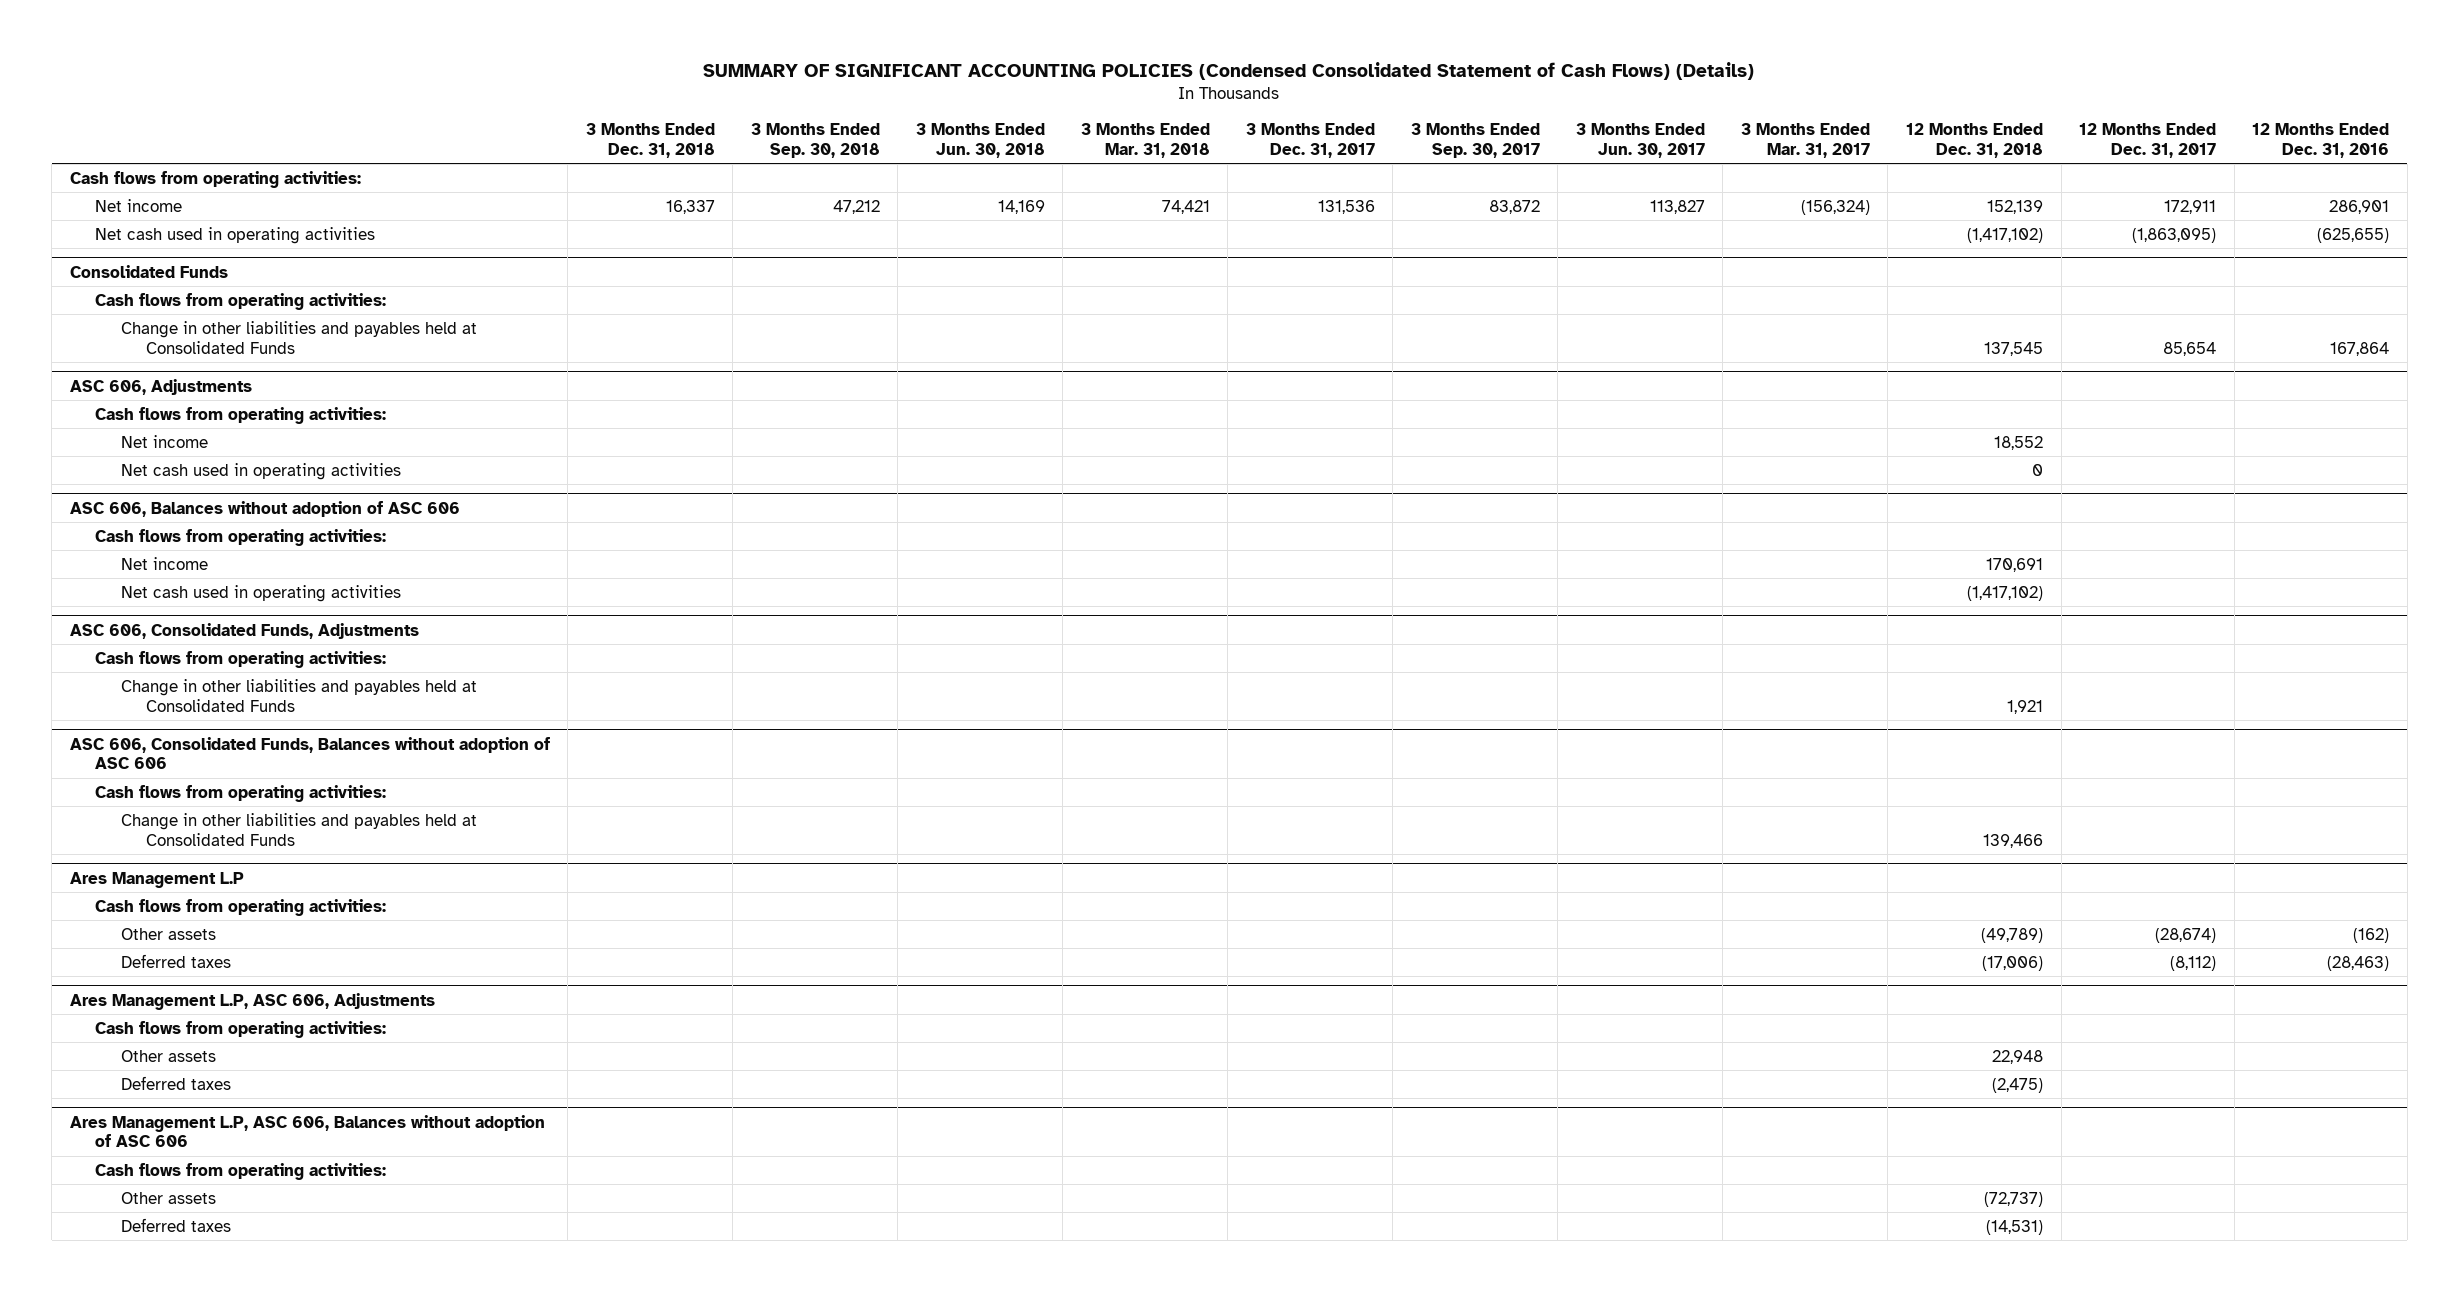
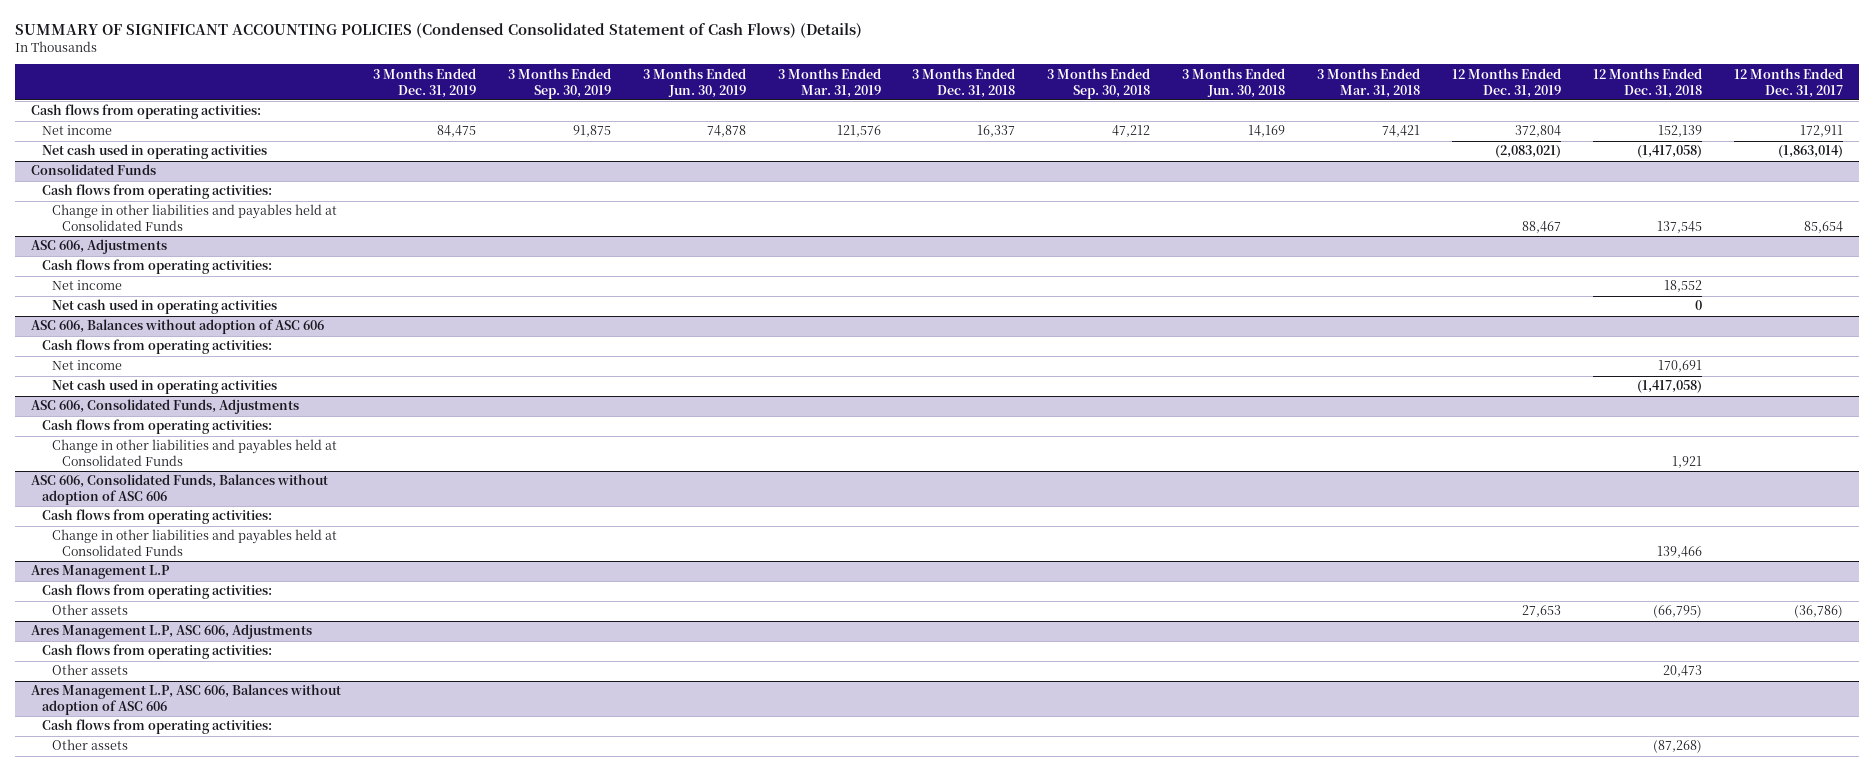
[1245,122,1375,158] 3 Months Ended Dec. 31, 2017 -> none
[1410,122,1540,158] 3 Months Ended Sep. 30, 2017 -> none
[1575,122,1705,158] 3 Months Ended Jun. 30, 2017 -> none
[1740,122,1870,158] 3 Months Ended Mar. 31, 2017 -> none
[2252,122,2390,158] 12 Months Ended Dec. 31, 2016 -> none
none -> [372,67,476,98] 3 Months Ended Dec. 31, 2019
none -> [507,67,611,99] 3 Months Ended Sep. 30, 2019
none -> [642,67,746,98] 3 Months Ended Jun. 30, 2019
none -> [777,67,881,98] 3 Months Ended Mar. 31, 2019
none -> [1451,67,1561,98] 12 Months Ended Dec. 31, 2019
[1967,227,2044,243] (1,417,102) -> [1636,145,1702,159] (1,417,058)
[2132,227,2217,243] (1,863,095) -> [1777,145,1843,159] (1,863,014)
[1967,585,2044,601] (1,417,102) -> [1636,380,1702,394] (1,417,058)
[120,953,231,968] Deferred taxes -> none
[1981,927,2044,943] (49,789) -> [1652,605,1702,619] (66,795)
[2155,927,2217,943] (28,674) -> [1793,605,1843,619] (36,786)
[120,1075,231,1090] Deferred taxes -> none
[1992,1049,2044,1064] 22,948 -> [1662,665,1702,678] 20,473
[120,1217,231,1232] Deferred taxes -> none
[1984,1191,2044,1207] (72,737) -> [1652,740,1702,754] (87,268)

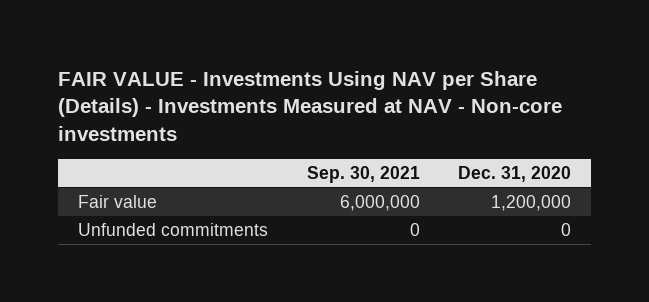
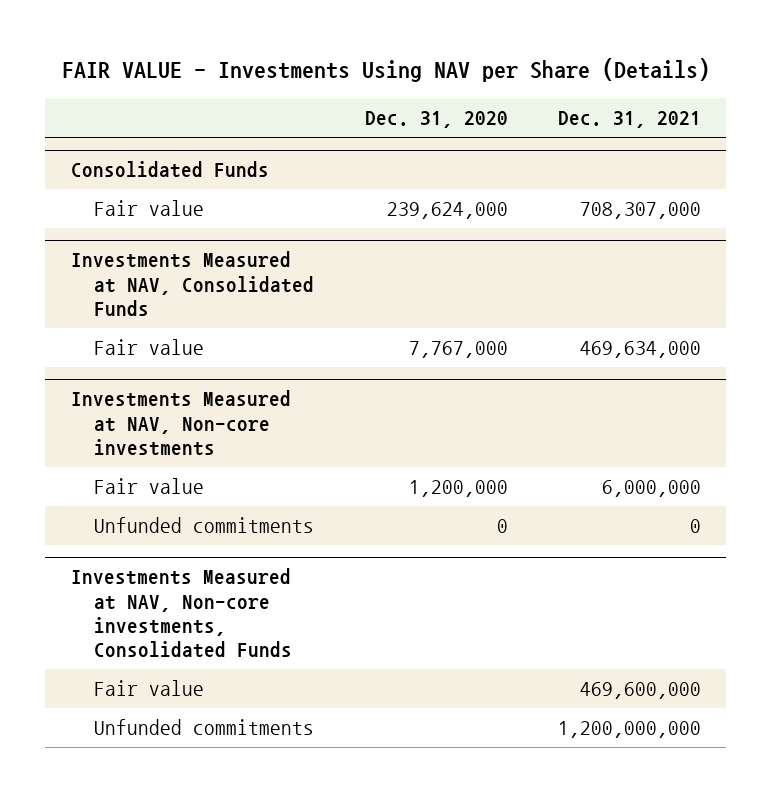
[58,70,563,142] FAIR VALUE - Investments Using NAV per Share (Details) - Investments Measured at NAV - Non-core investments -> [61,58,710,83] FAIR VALUE - Investments Using NAV per Share (Details)
[306,165,420,183] Sep. 30, 2021 -> none
none -> [558,111,702,129] Dec. 31, 2021
none -> [70,161,269,179] Consolidated Funds
none -> [94,200,205,217] Fair value
none -> [70,251,315,317] Investments Measured at NAV, Consolidated Funds
none -> [94,339,205,356] Fair value
none -> [70,390,291,457] Investments Measured at NAV, Non-core investments
none -> [70,568,293,659] Investments Measured at NAV, Non-core investments, Consolidated Funds
none -> [94,680,205,697] Fair value
none -> [94,719,315,736] Unfunded commitments

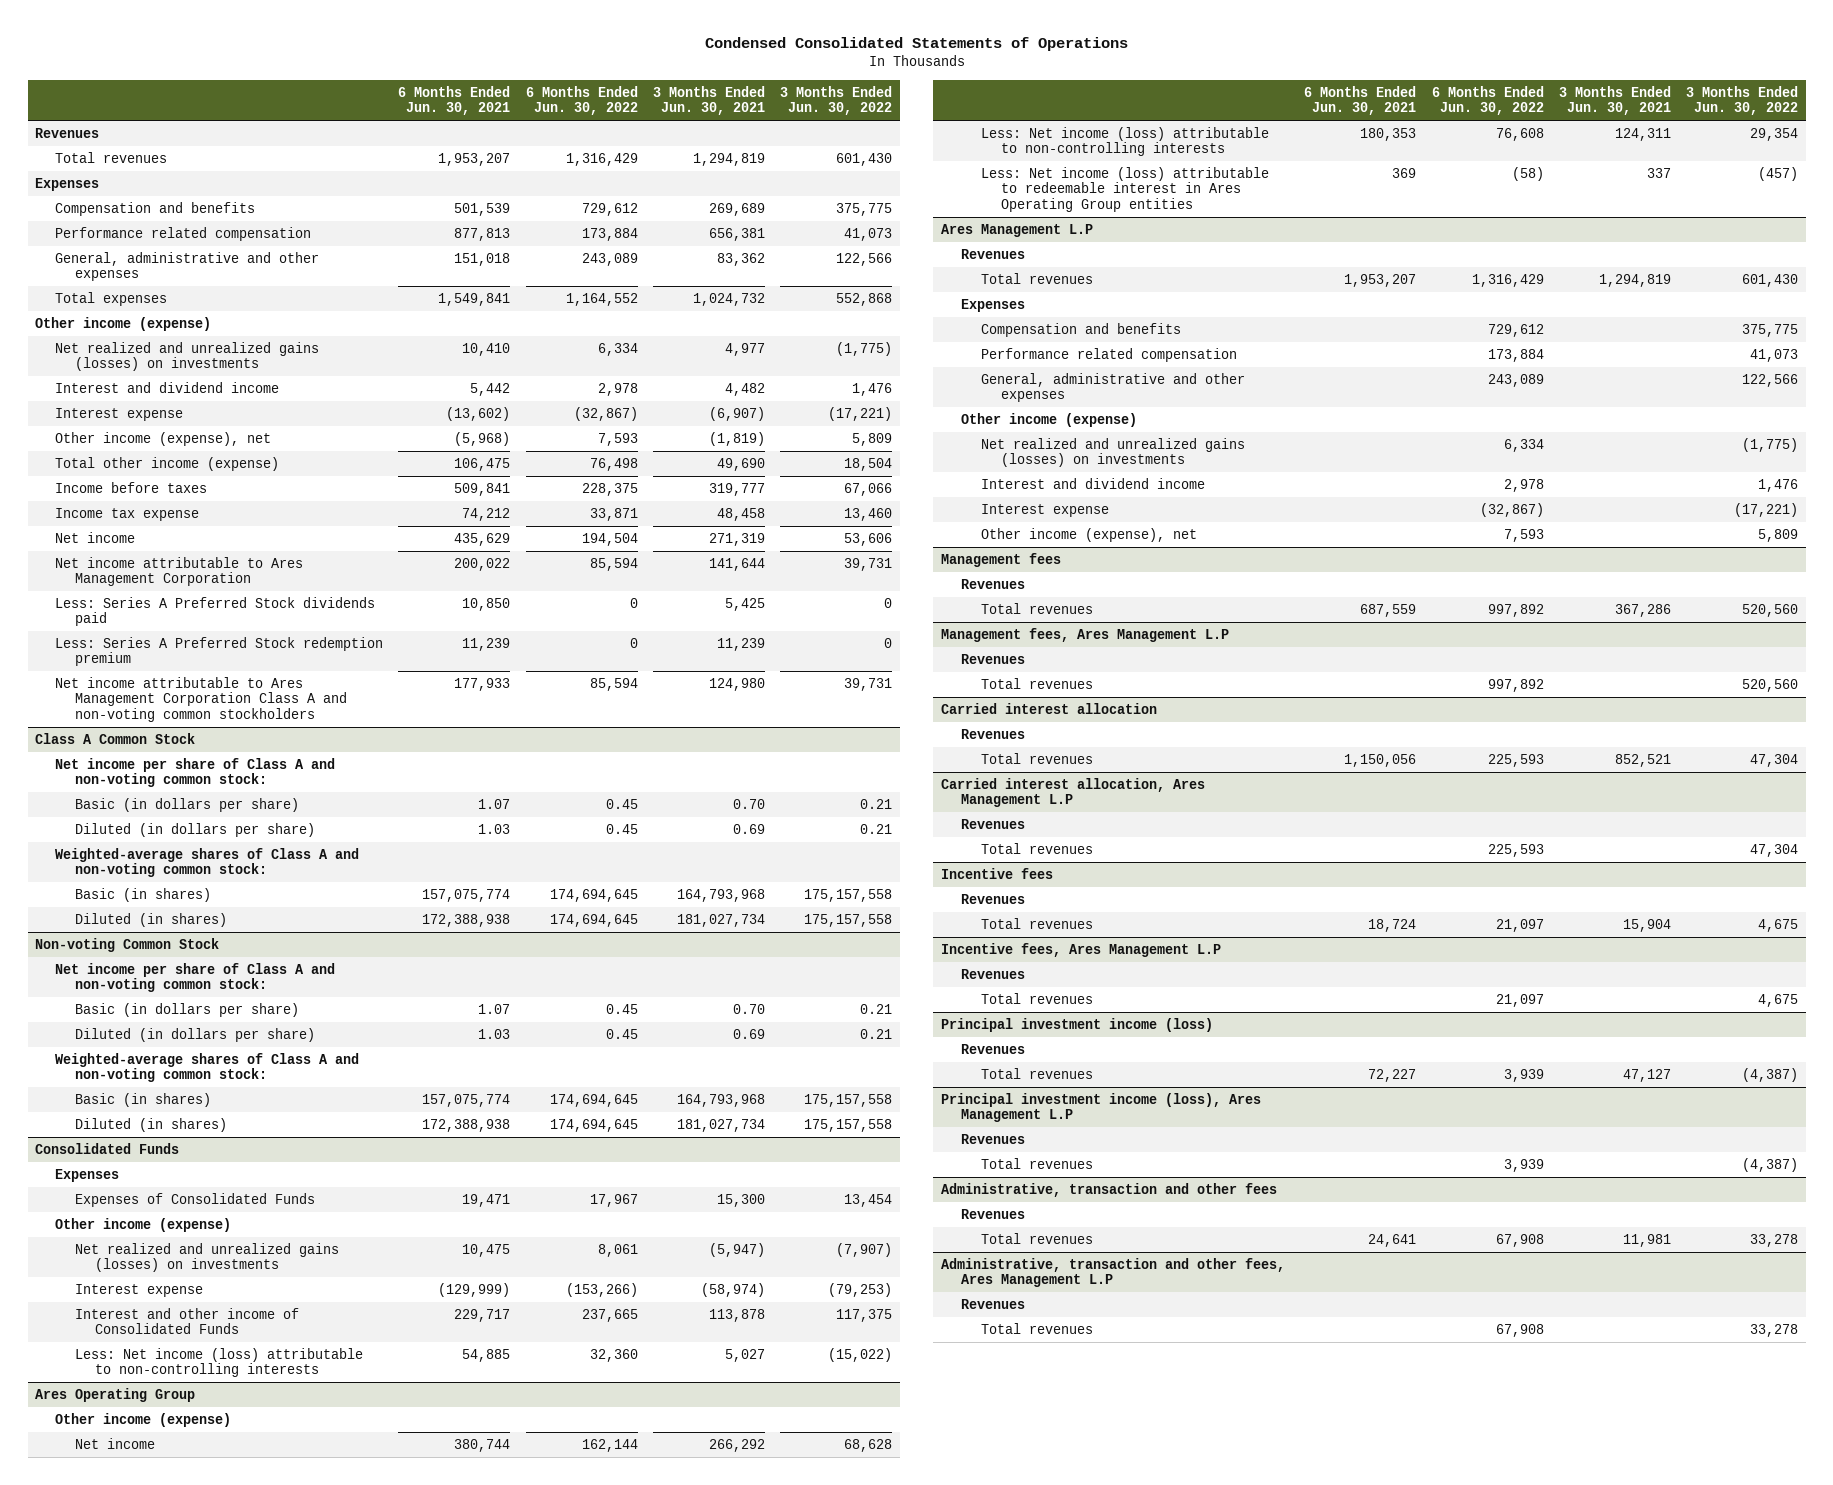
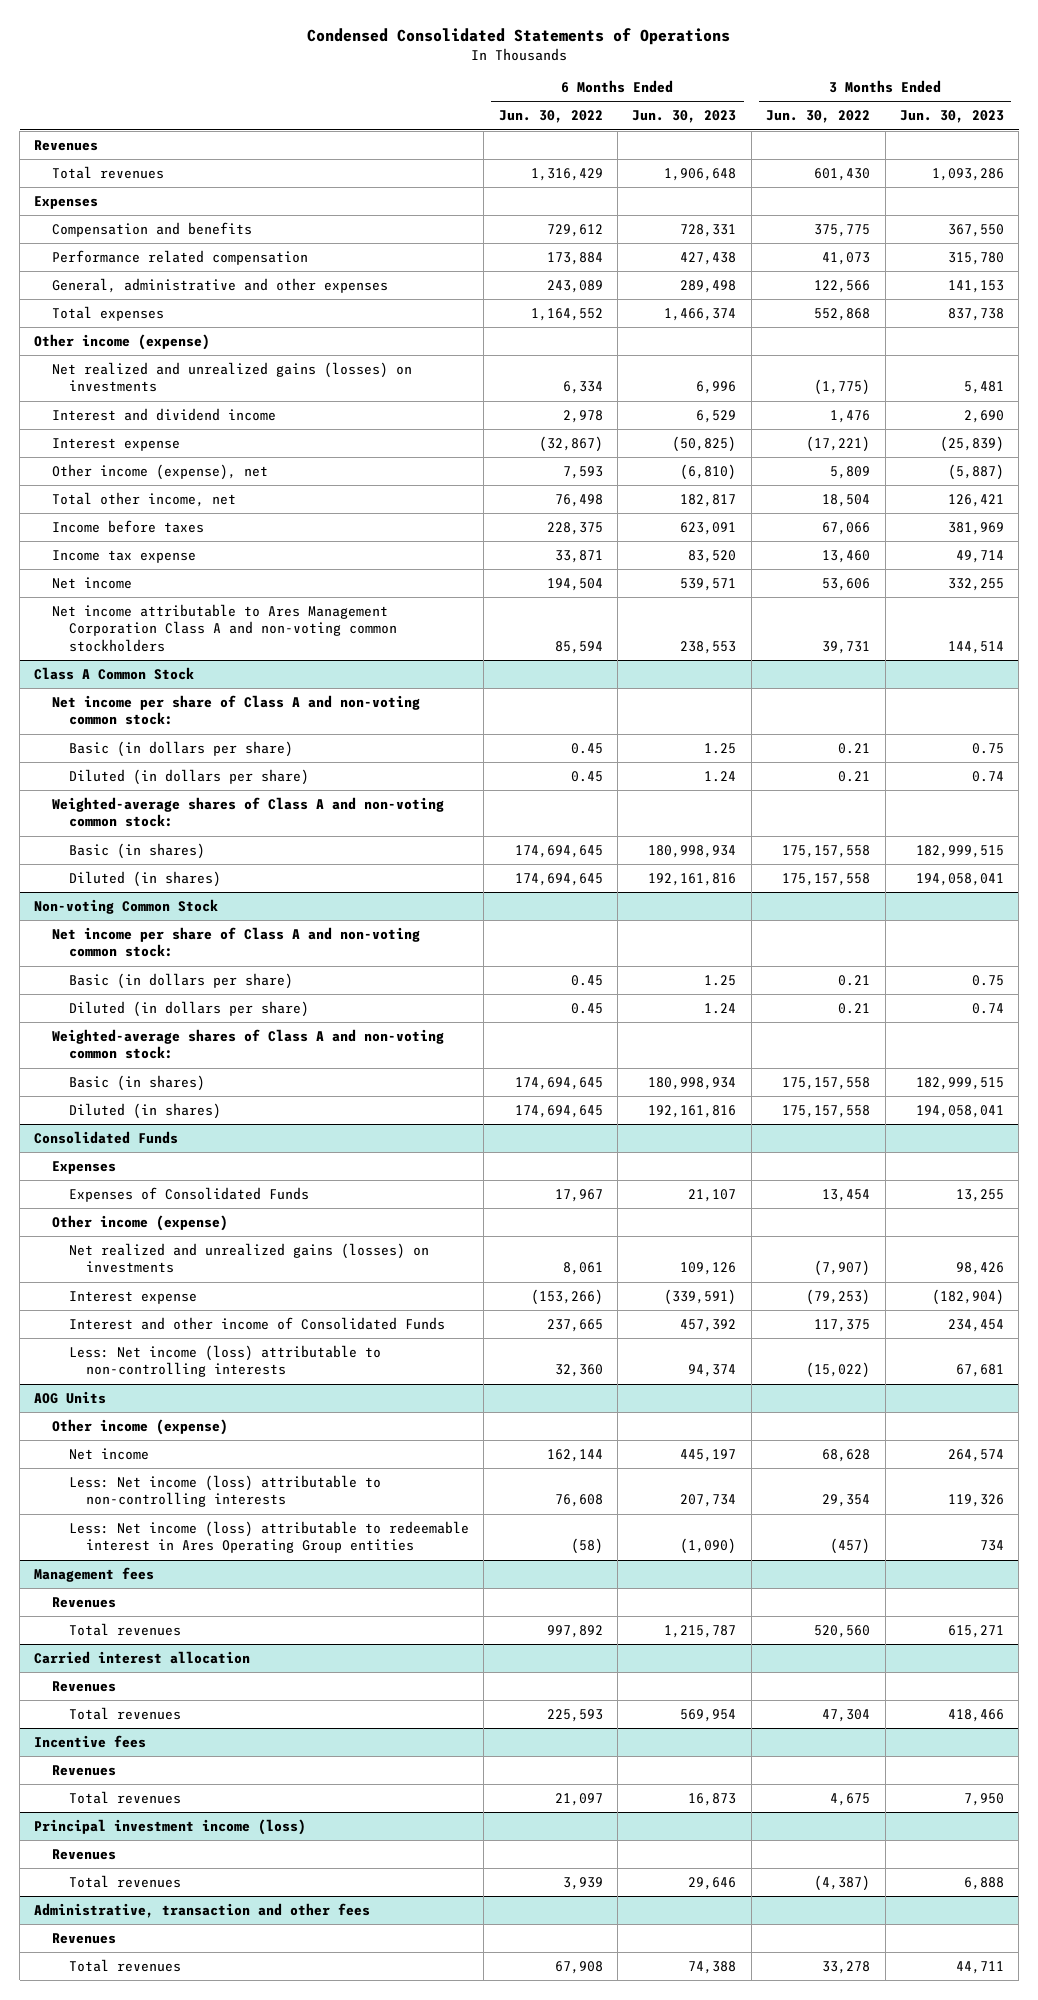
[398,85,511,116] 6 Months Ended Jun. 30, 2021 -> none
[653,85,766,116] 3 Months Ended Jun. 30, 2021 -> none
none -> [632,110,737,124] Jun. 30, 2023
none -> [899,110,1004,124] Jun. 30, 2023
[55,456,280,471] Total other income (expense) -> [51,491,236,507] Total other income, net
[55,556,304,587] Net income attributable to Ares Management Corporation -> none
[55,596,376,627] Less: Series A Preferred Stock dividends paid -> none
[55,636,384,667] Less: Series A Preferred Stock redemption premium -> none
[35,1387,196,1402] Ares Operating Group -> [34,1390,107,1404] AOG Units
[941,223,1094,237] Ares Management L.P -> none
[961,248,1026,259] Revenues -> none
[980,272,1093,284] Total revenues -> none
[961,298,1026,312] Expenses -> none
[980,322,1181,337] Compensation and benefits -> none
[980,347,1237,362] Performance related compensation -> none
[980,372,1245,403] General, administrative and other expenses -> none
[961,412,1138,427] Other income (expense) -> none
[980,437,1245,468] Net realized and unrealized gains (losses) on investments -> none
[980,477,1205,489] Interest and dividend income -> none
[980,503,1109,517] Interest expense -> none
[980,527,1197,542] Other income (expense), net -> none
[941,627,1230,642] Management fees, Ares Management L.P -> none
[961,653,1026,664] Revenues -> none
[980,677,1093,689] Total revenues -> none
[941,777,1206,808] Carried interest allocation, Ares Management L.P -> none
[961,818,1026,829] Revenues -> none
[980,842,1093,854] Total revenues -> none
[941,942,1222,957] Incentive fees, Ares Management L.P -> none
[961,968,1026,979] Revenues -> none
[980,992,1093,1004] Total revenues -> none
[941,1092,1262,1123] Principal investment income (loss), Ares Management L.P -> none
[961,1133,1026,1144] Revenues -> none
[980,1157,1093,1169] Total revenues -> none
[941,1257,1286,1288] Administrative, transaction and other fees, Ares Management L.P -> none
[961,1298,1026,1309] Revenues -> none
[980,1322,1093,1334] Total revenues -> none

